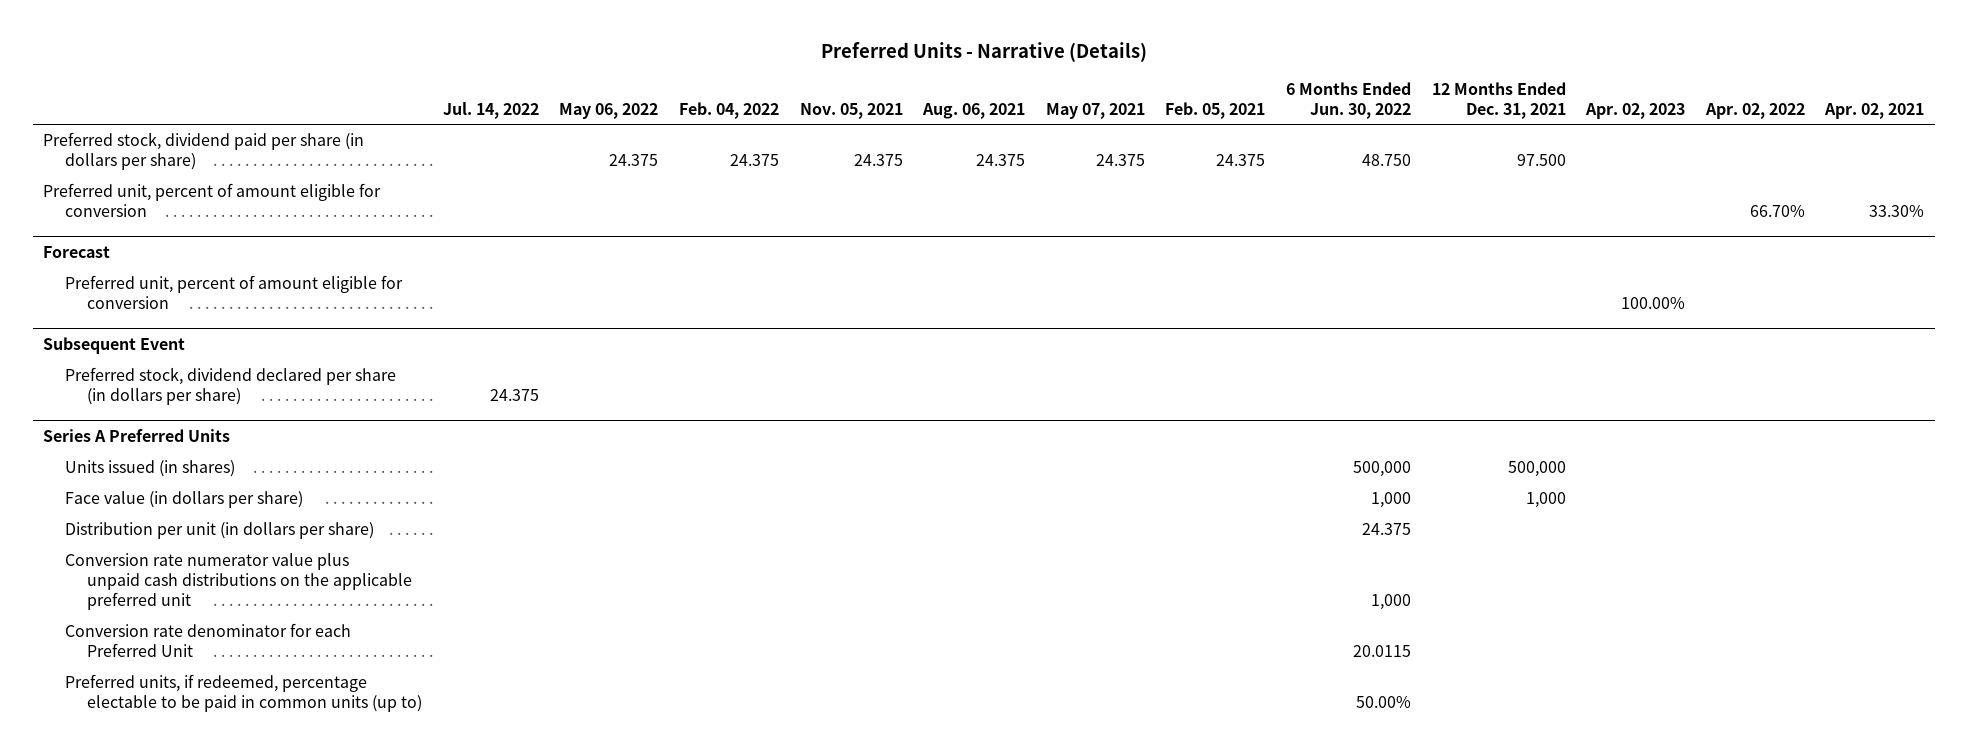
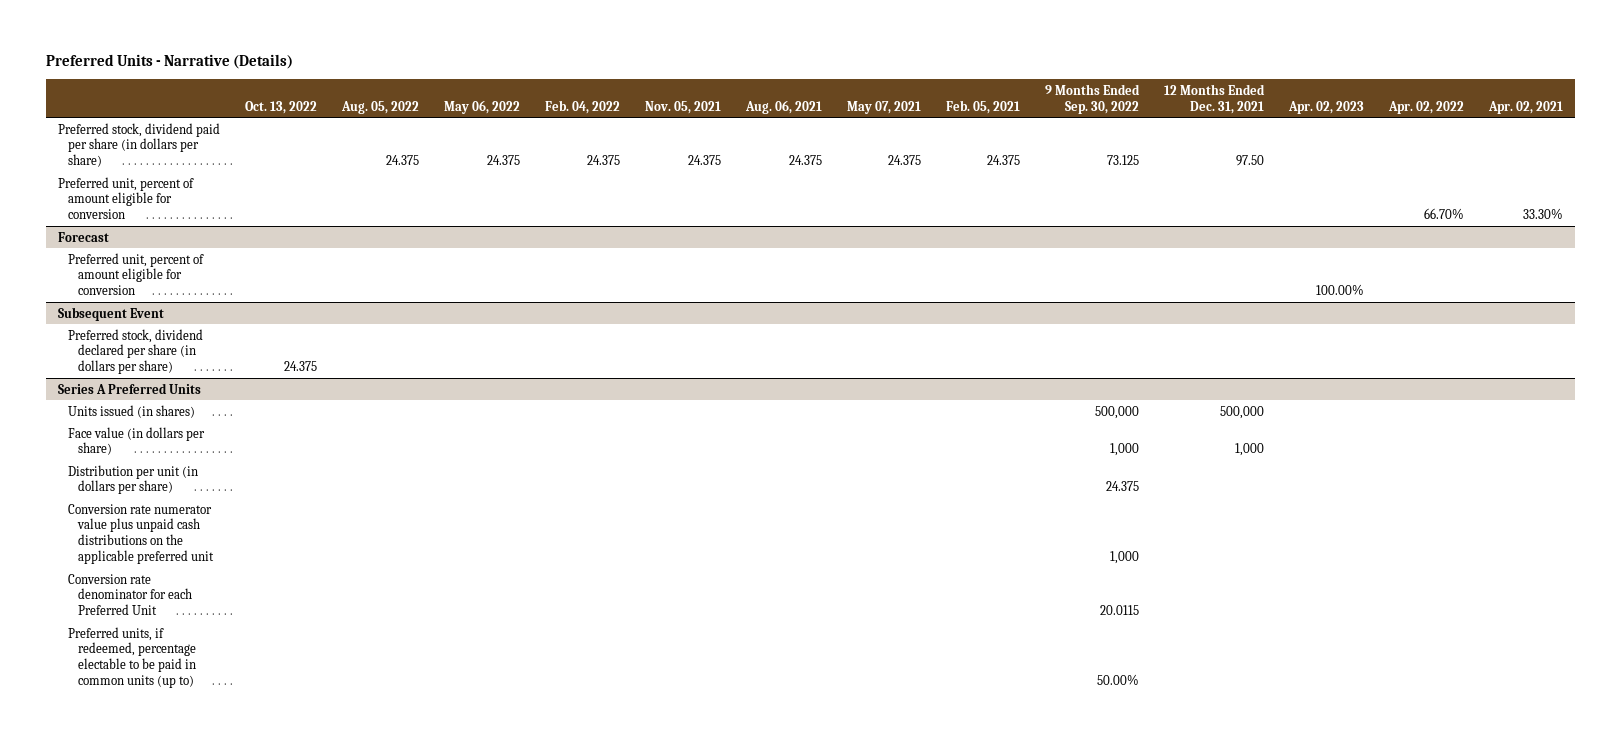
[442,101,539,119] Jul. 14, 2022 -> none
[1285,81,1411,119] 6 Months Ended Jun. 30, 2022 -> none
none -> [245,100,318,114] Oct. 13, 2022
none -> [341,100,420,114] Aug. 05, 2022
none -> [1044,83,1140,114] 9 Months Ended Sep. 30, 2022
[1516,154,1566,167] 97.500 -> [1235,155,1264,167] 97.50

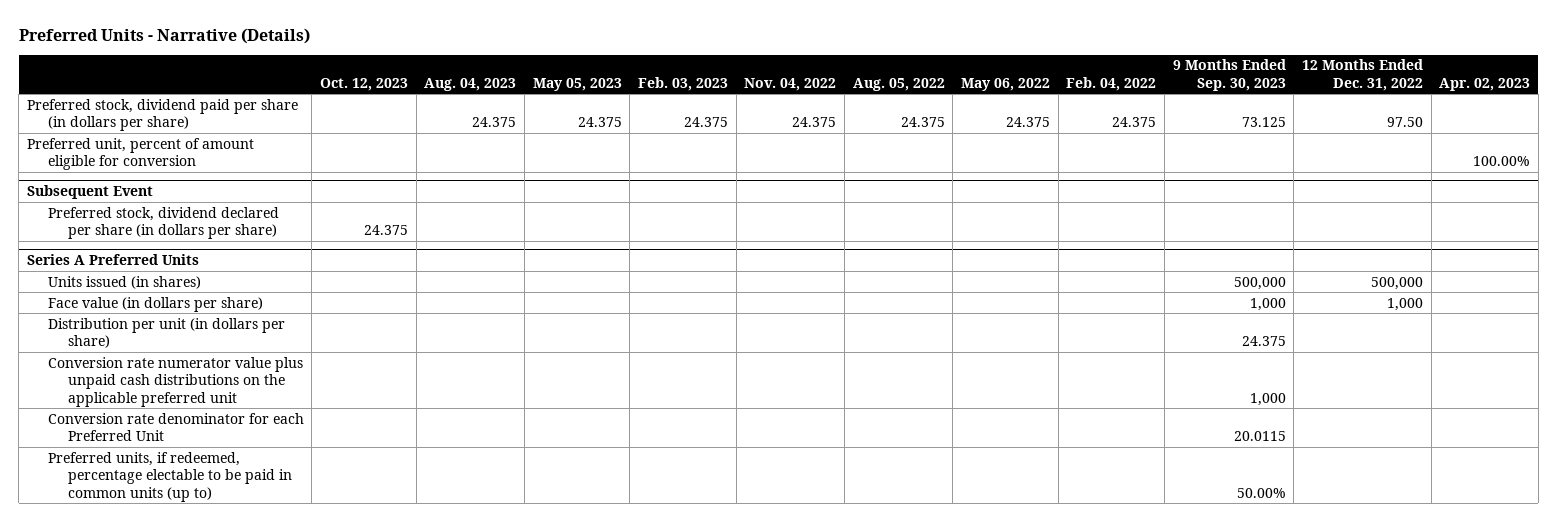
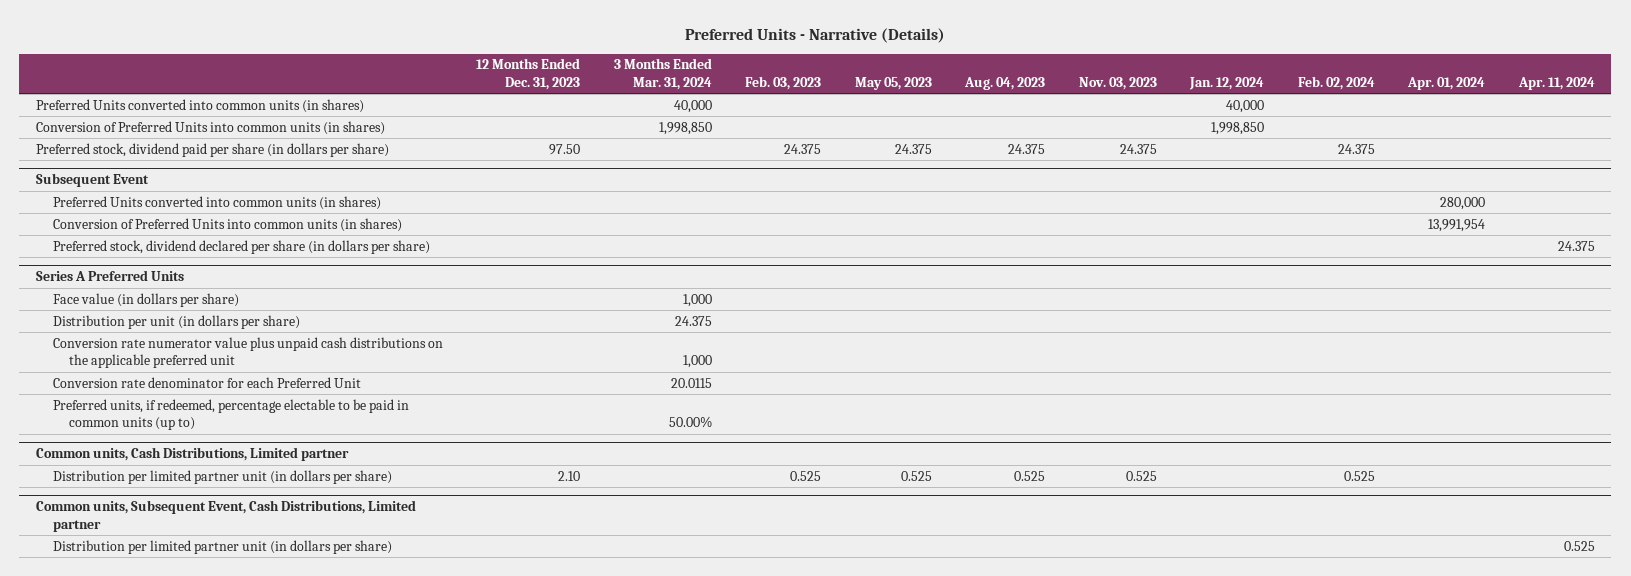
[320,77,409,91] Oct. 12, 2023 -> none
[744,77,837,91] Nov. 04, 2022 -> none
[852,77,945,91] Aug. 05, 2022 -> none
[960,77,1050,91] May 06, 2022 -> none
[1066,76,1157,91] Feb. 04, 2022 -> none
[1172,59,1286,91] 9 Months Ended Sep. 30, 2023 -> none
[1301,59,1423,91] 12 Months Ended Dec. 31, 2022 -> none
[1439,77,1531,91] Apr. 02, 2023 -> none
none -> [476,58,581,90] 12 Months Ended Dec. 31, 2023
none -> [613,58,712,90] 3 Months Ended Mar. 31, 2024
none -> [1078,76,1157,90] Nov. 03, 2023
none -> [1189,76,1265,90] Jan. 12, 2024
none -> [1297,75,1375,90] Feb. 02, 2024
none -> [1407,76,1486,90] Apr. 01, 2024
none -> [1517,76,1595,90] Apr. 11, 2024
none -> [36,98,365,113] Preferred Units converted into common units (in shares)
none -> [36,120,386,135] Conversion of Preferred Units into common units (in shares)
[26,137,254,171] Preferred unit, percent of amount eligible for conversion -> none
none -> [52,195,381,210] Preferred Units converted into common units (in shares)
none -> [52,217,402,232] Conversion of Preferred Units into common units (in shares)
[47,275,201,289] Units issued (in shares) -> none
none -> [36,447,350,462] Common units, Cash Distributions, Limited partner
none -> [52,469,392,484] Distribution per limited partner unit (in dollars per share)
none -> [36,500,417,532] Common units, Subsequent Event, Cash Distributions, Limited partner
none -> [52,539,392,554] Distribution per limited partner unit (in dollars per share)

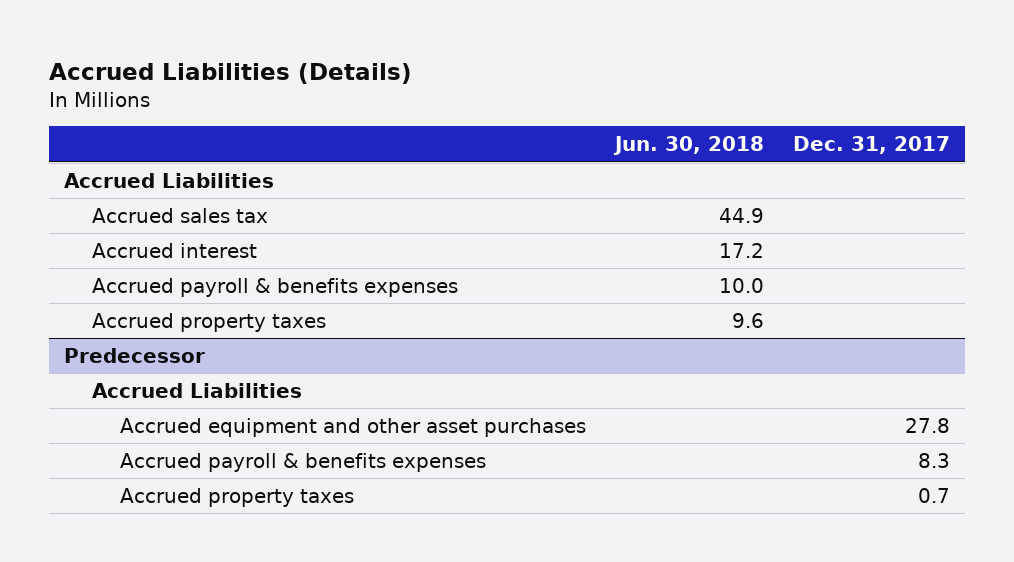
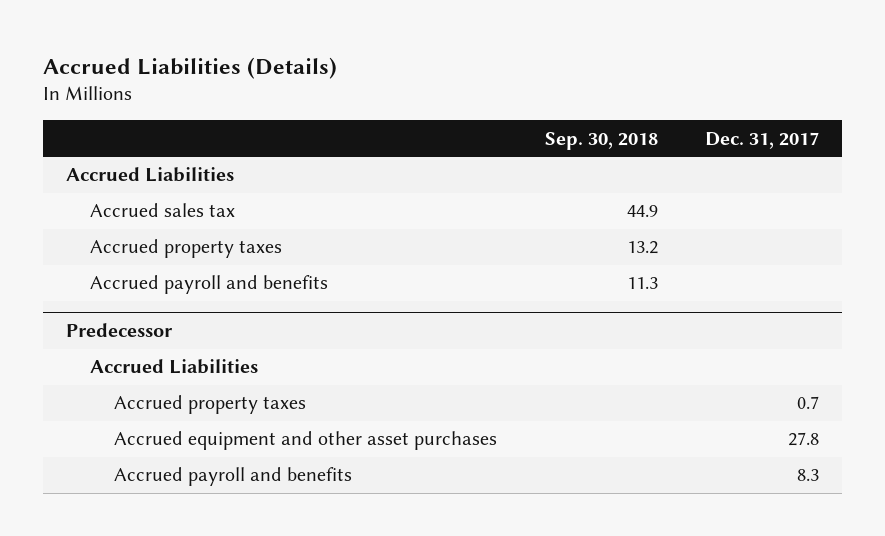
[613,136,765,156] Jun. 30, 2018 -> none
none -> [544,131,658,150] Sep. 30, 2018
[91,242,257,258] Accrued interest -> none
[91,277,458,297] Accrued payroll & benefits expenses -> none
none -> [90,275,329,295] Accrued payroll and benefits
[119,452,486,472] Accrued payroll & benefits expenses -> none
[119,417,586,437] Accrued equipment and other asset purchases -> [114,431,498,451] Accrued equipment and other asset purchases
none -> [114,467,353,487] Accrued payroll and benefits

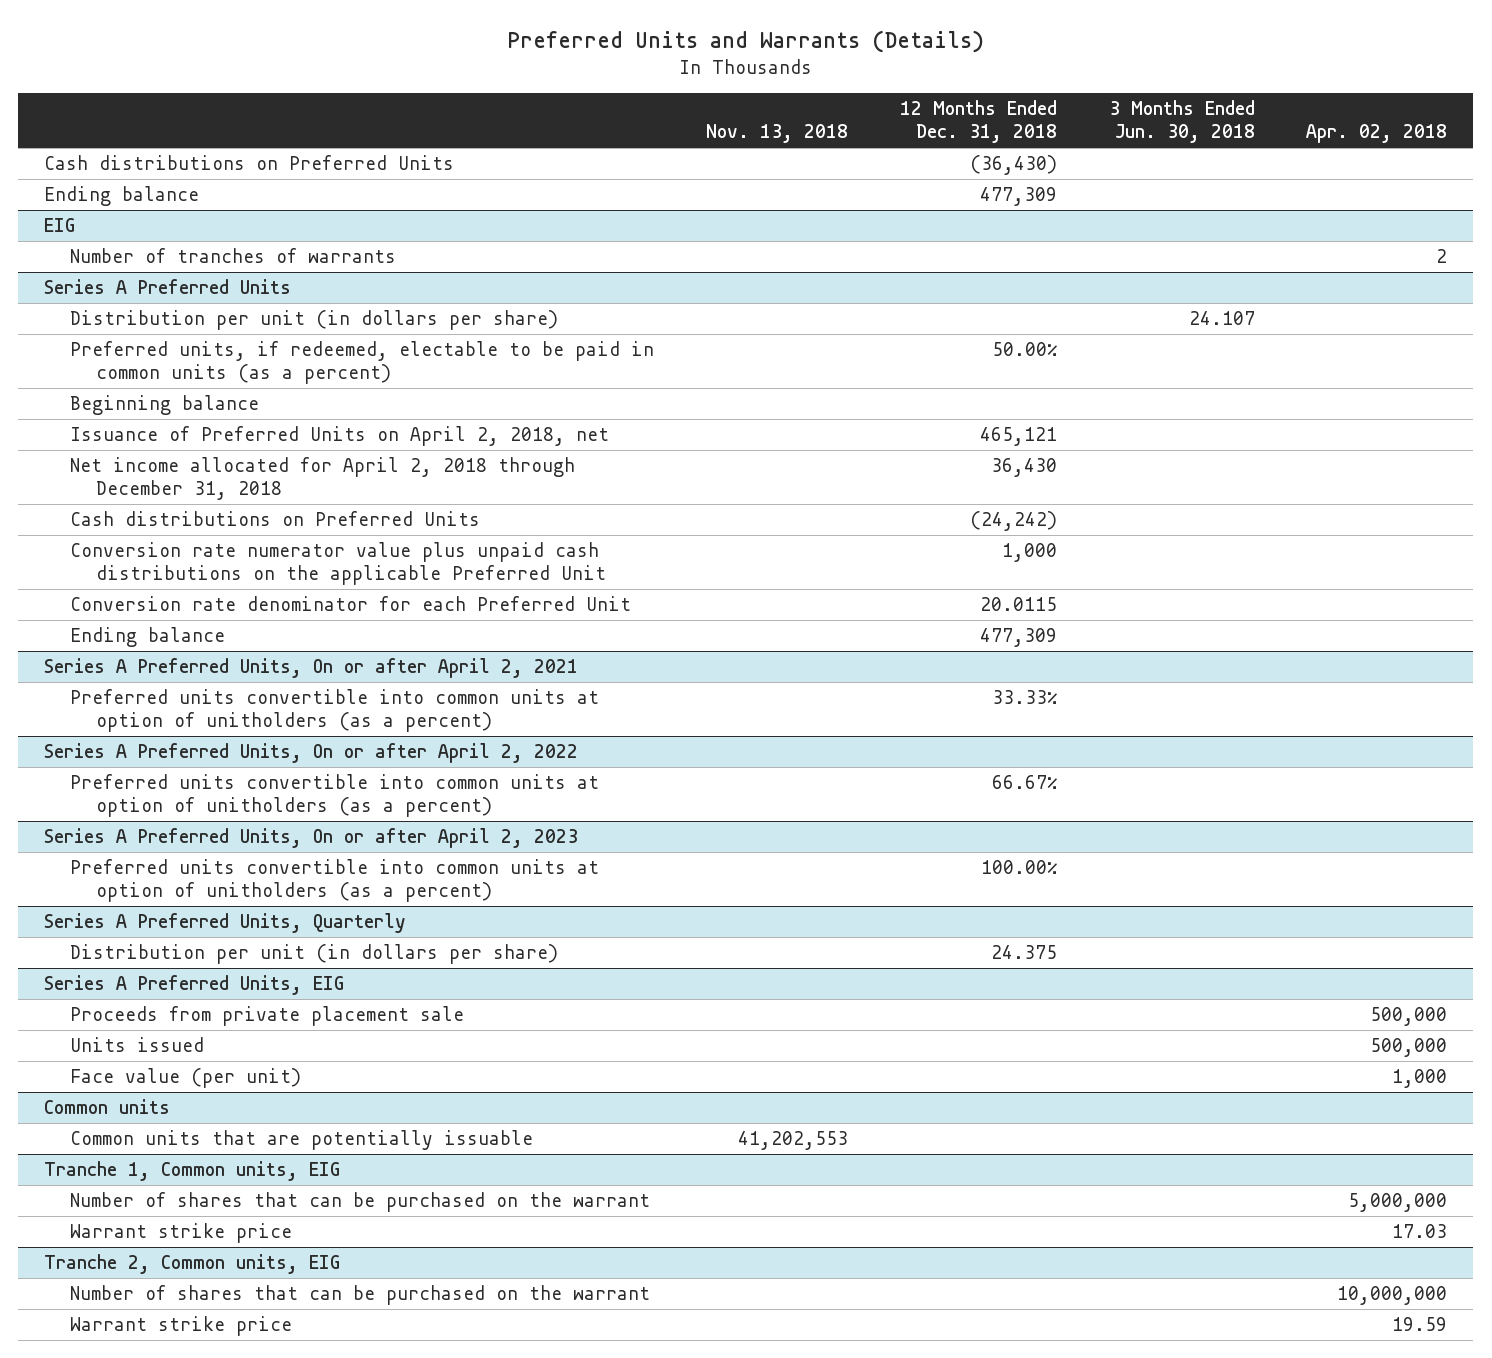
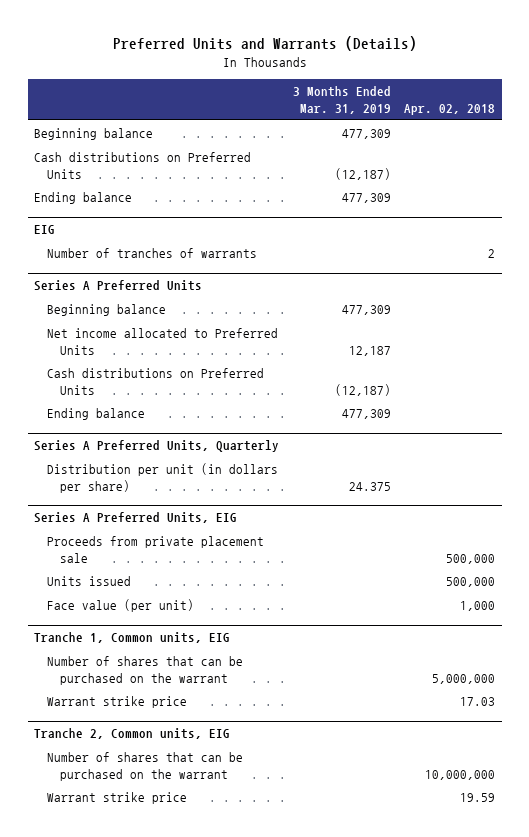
[706,124,849,144] Nov. 13, 2018 -> none
[899,100,1057,144] 12 Months Ended Dec. 31, 2018 -> none
[1108,100,1255,144] 3 Months Ended Jun. 30, 2018 -> none
none -> [292,86,391,114] 3 Months Ended Mar. 31, 2019
none -> [34,128,154,141] Beginning balance
[70,310,559,331] Distribution per unit (in dollars per share) -> none
[70,341,655,385] Preferred units, if redeemed, electable to be paid in common units (as a percent) -> none
[70,426,610,447] Issuance of Preferred Units on April 2, 2018, net -> none
[70,457,576,501] Net income allocated for April 2, 2018 through December 31, 2018 -> [47,328,279,355] Net income allocated to Preferred Units
[70,542,607,586] Conversion rate numerator value plus unpaid cash distributions on the applicable Preferred Unit -> none
[70,596,632,612] Conversion rate denominator for each Preferred Unit -> none
[44,658,579,679] Series A Preferred Units, On or after April 2, 2021 -> none
[70,689,600,733] Preferred units convertible into common units at option of unitholders (as a percent) -> none
[44,743,579,764] Series A Preferred Units, On or after April 2, 2022 -> none
[70,774,600,818] Preferred units convertible into common units at option of unitholders (as a percent) -> none
[44,828,579,849] Series A Preferred Units, On or after April 2, 2023 -> none
[70,859,600,903] Preferred units convertible into common units at option of unitholders (as a percent) -> none
[44,1099,171,1115] Common units -> none
[70,1130,534,1151] Common units that are potentially issuable -> none

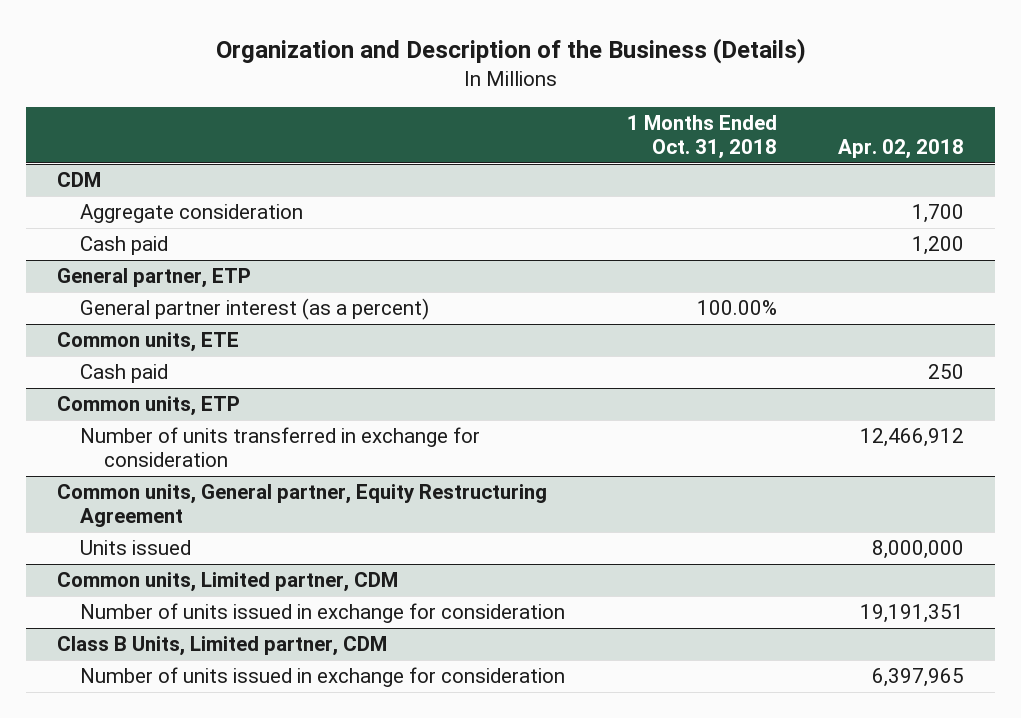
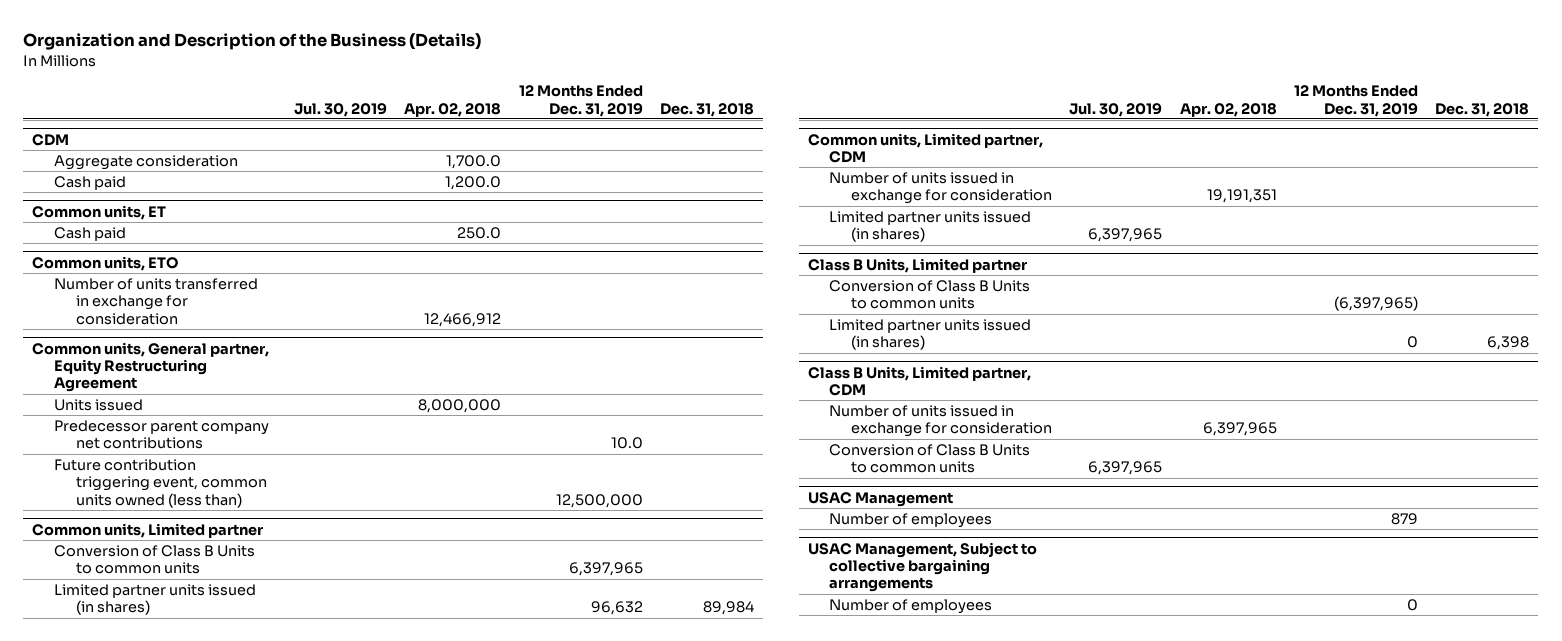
[626,115,777,160] 1 Months Ended Oct. 31, 2018 -> none
none -> [293,102,387,117] Jul. 30, 2019
none -> [518,85,643,117] 12 Months Ended Dec. 31, 2019
none -> [659,102,754,117] Dec. 31, 2018
[56,268,251,289] General partner, ETP -> none
[80,298,430,321] General partner interest (as a percent) -> none
[912,204,965,224] 1,700 -> [446,154,502,169] 1,700.0
[912,236,965,256] 1,200 -> [445,175,502,190] 1,200.0
[56,332,239,353] Common units, ETE -> [32,204,167,220] Common units, ET
[928,364,965,380] 250 -> [457,226,502,239] 250.0
[56,396,240,417] Common units, ETP -> [32,255,180,271] Common units, ETO
none -> [53,419,269,450] Predecessor parent company net contributions
none -> [53,458,267,508] Future contribution triggering event, common units owned (less than)
none -> [32,522,264,538] Common units, Limited partner
none -> [53,544,255,575] Conversion of Class B Units to common units
none -> [53,583,256,616] Limited partner units issued (in shares)
none -> [829,210,1032,243] Limited partner units issued (in shares)
none -> [807,257,1027,273] Class B Units, Limited partner
none -> [829,279,1031,310] Conversion of Class B Units to common units
none -> [829,318,1032,351] Limited partner units issued (in shares)
none -> [829,443,1031,474] Conversion of Class B Units to common units
none -> [807,491,953,507] USAC Management
none -> [829,512,993,528] Number of employees
none -> [807,541,1037,593] USAC Management, Subject to collective bargaining arrangements
none -> [829,598,993,614] Number of employees

